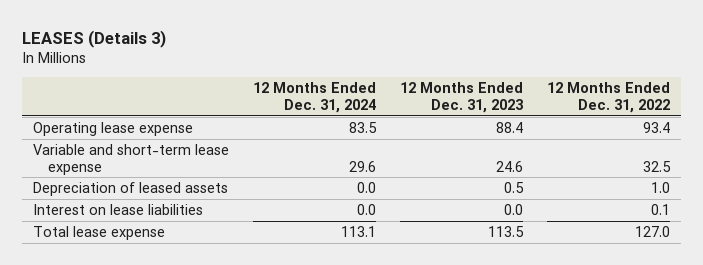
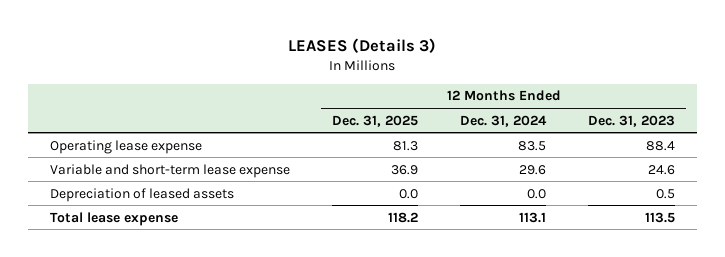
[546,82,670,114] 12 Months Ended Dec. 31, 2022 -> none
none -> [331,114,418,127] Dec. 31, 2025
[33,203,204,215] Interest on lease liabilities -> none

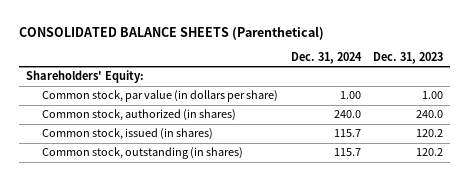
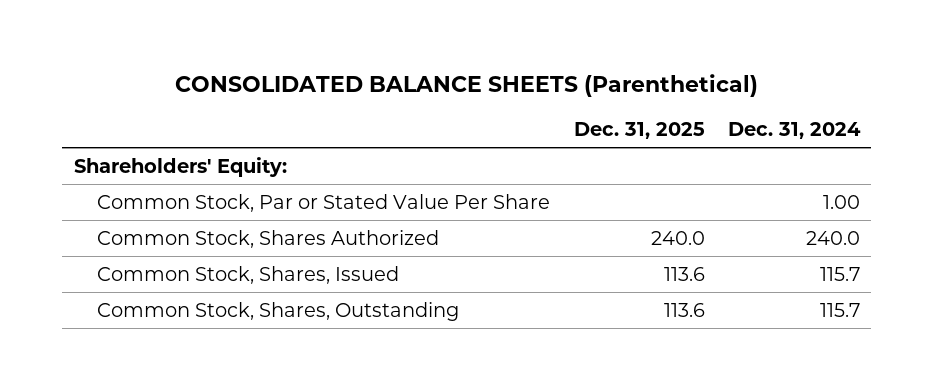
[373,51,444,64] Dec. 31, 2023 -> none
none -> [573,121,705,139] Dec. 31, 2025
[42,90,279,103] Common stock, par value (in dollars per share) -> [97,193,551,212] Common Stock, Par or Stated Value Per Share
[42,109,237,122] Common stock, authorized (in shares) -> [97,229,440,248] Common Stock, Shares Authorized
[42,128,214,141] Common stock, issued (in shares) -> [97,265,400,284] Common Stock, Shares, Issued
[42,147,244,160] Common stock, outstanding (in shares) -> [97,301,460,321] Common Stock, Shares, Outstanding

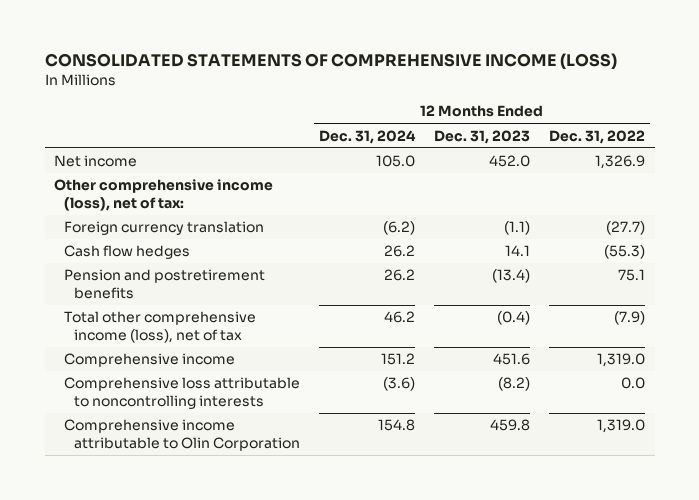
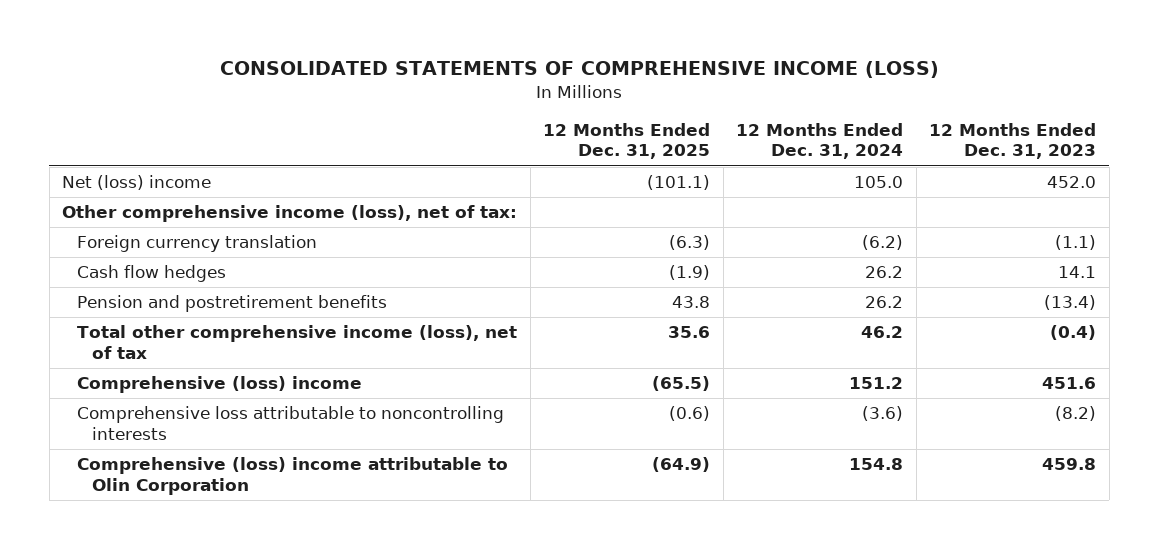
[549,129,646,144] Dec. 31, 2022 -> none
none -> [543,122,711,160] 12 Months Ended Dec. 31, 2025
[54,155,138,168] Net income -> [62,175,212,191] Net (loss) income
[64,353,236,368] Comprehensive income -> [77,376,363,394] Comprehensive (loss) income
[64,419,301,451] Comprehensive income attributable to Olin Corporation -> [77,457,509,495] Comprehensive (loss) income attributable to Olin Corporation

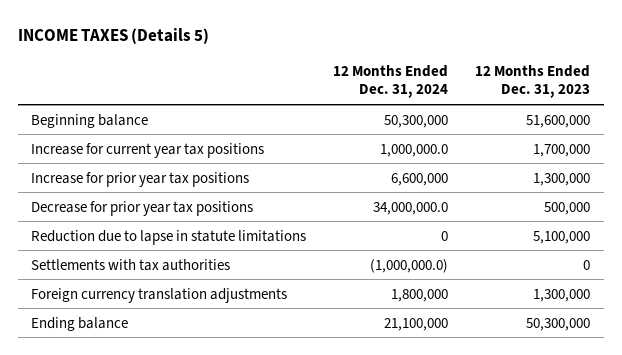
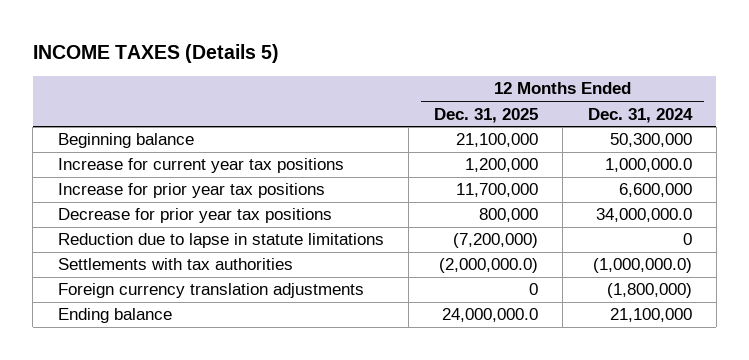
[475,64,591,99] 12 Months Ended Dec. 31, 2023 -> none
none -> [433,107,538,123] Dec. 31, 2025
[391,288,449,302] 1,800,000 -> [606,283,692,299] (1,800,000)

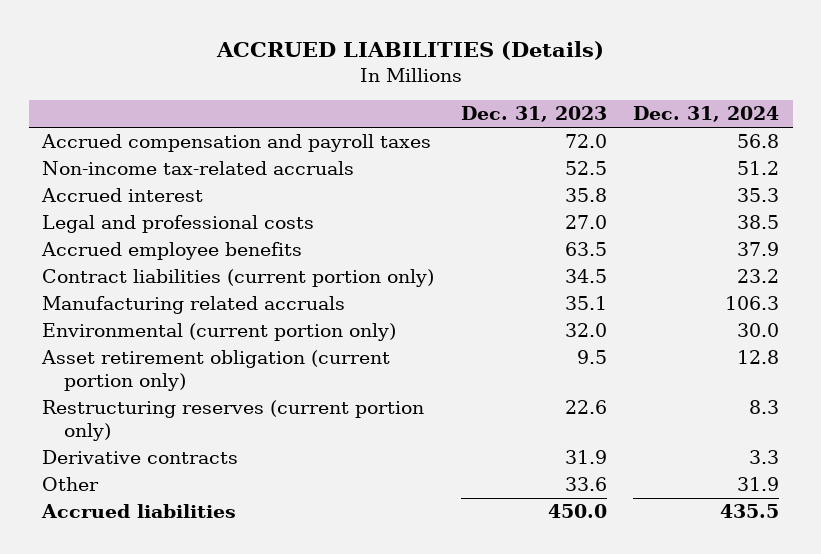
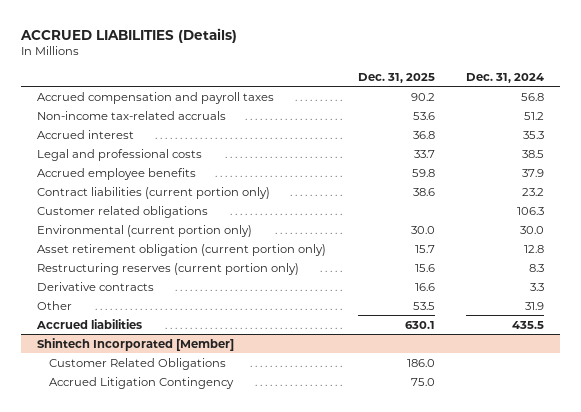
[460,106,607,123] Dec. 31, 2023 -> none
none -> [357,72,435,83] Dec. 31, 2025
[41,296,345,315] Manufacturing related accruals -> [37,205,209,218] Customer related obligations
none -> [37,337,235,351] Shintech Incorporated [Member]
none -> [49,357,227,370] Customer Related Obligations
none -> [49,376,235,389] Accrued Litigation Contingency

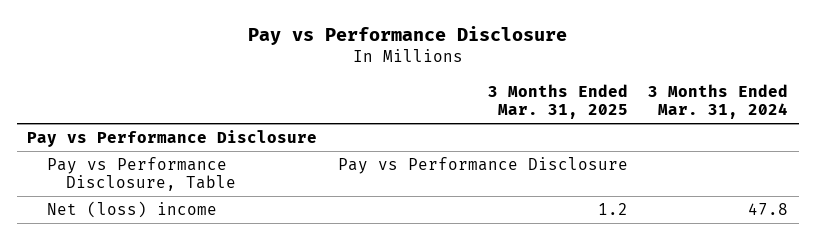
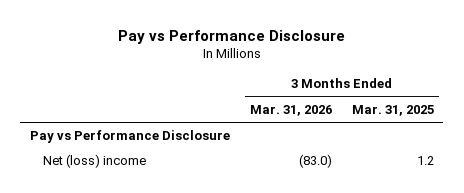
[648,83,789,119] 3 Months Ended Mar. 31, 2024 -> none
none -> [249,104,332,116] Mar. 31, 2026
[46,157,237,192] Pay vs Performance Disclosure, Table -> none

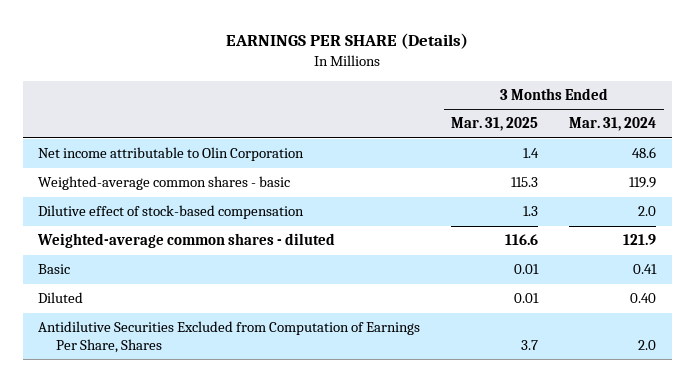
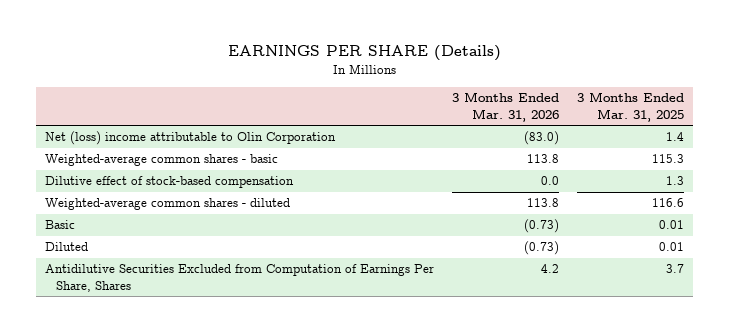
[569,117,657,132] Mar. 31, 2024 -> none
none -> [452,92,560,122] 3 Months Ended Mar. 31, 2026
[38,147,305,162] Net income attributable to Olin Corporation -> [45,131,337,146] Net (loss) income attributable to Olin Corporation

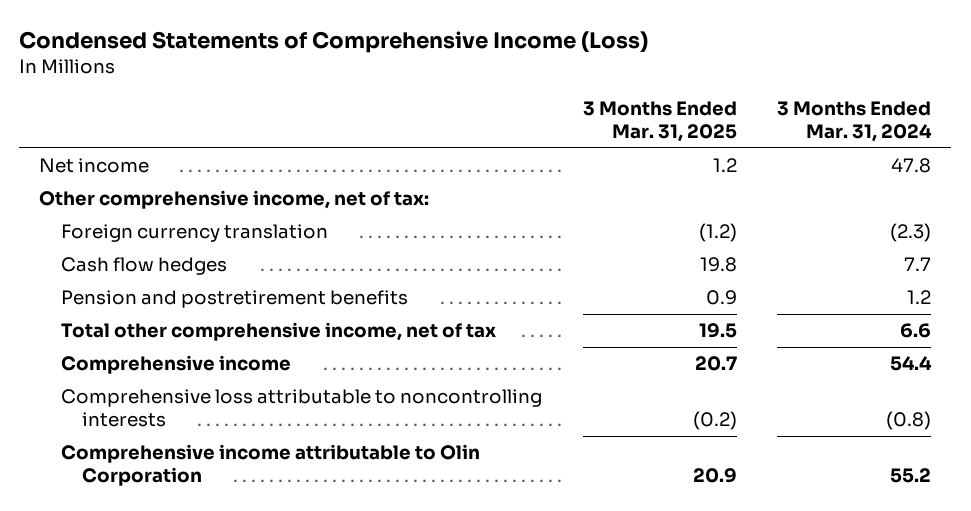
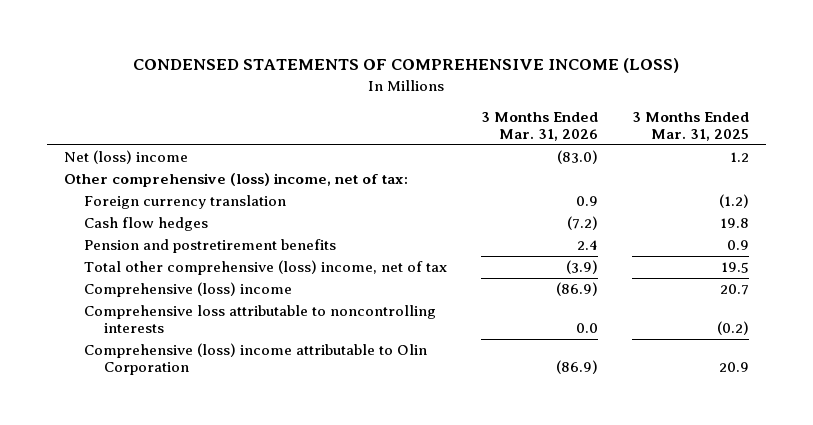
[19,30,649,53] Condensed Statements of Comprehensive Income (Loss) -> [133,58,680,74] CONDENSED STATEMENTS OF COMPREHENSIVE INCOME (LOSS)
[777,100,933,142] 3 Months Ended Mar. 31, 2024 -> none
none -> [480,111,598,142] 3 Months Ended Mar. 31, 2026
[39,158,150,174] Net income -> [64,149,189,164] Net (loss) income
[39,190,430,210] Other comprehensive income, net of tax: -> [64,172,409,187] Other comprehensive (loss) income, net of tax:
[60,322,496,342] Total other comprehensive income, net of tax -> [83,259,447,275] Total other comprehensive (loss) income, net of tax
[60,355,291,375] Comprehensive income -> [83,281,292,297] Comprehensive (loss) income
[60,444,480,487] Comprehensive income attributable to Olin Corporation -> [83,342,427,376] Comprehensive (loss) income attributable to Olin Corporation

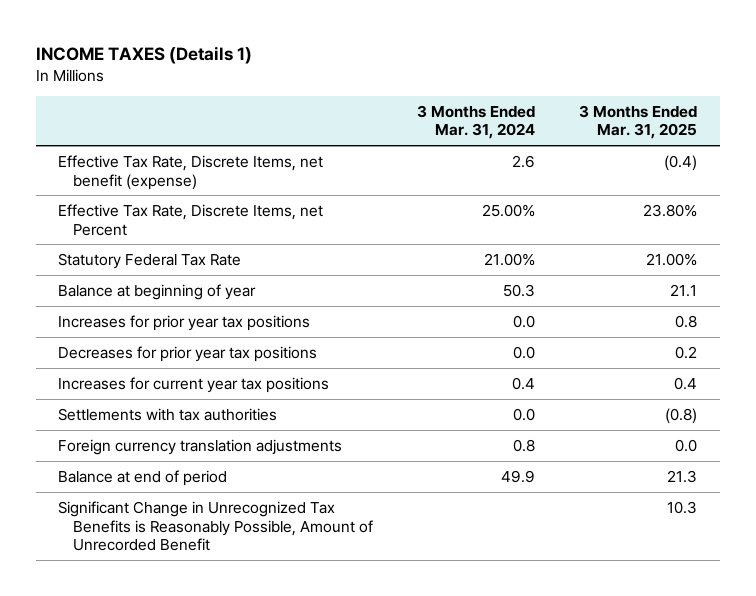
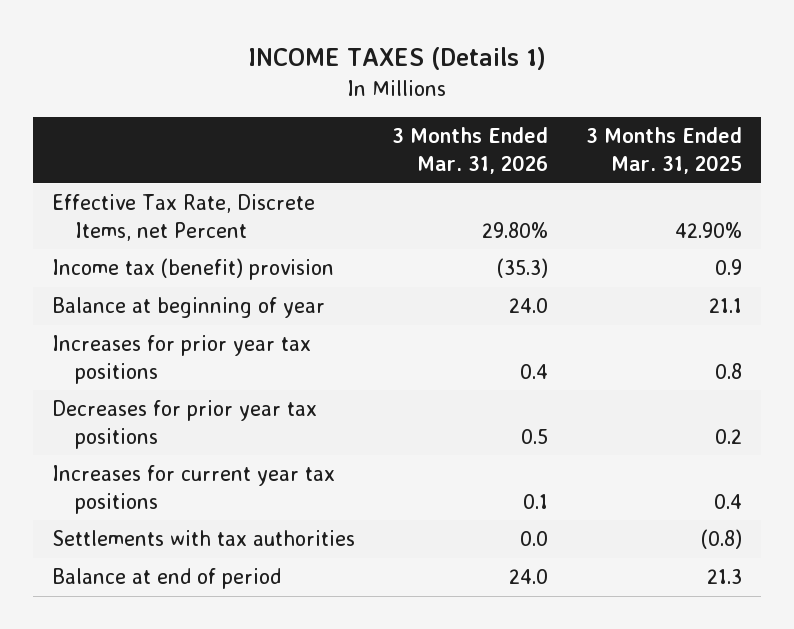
[417,104,536,140] 3 Months Ended Mar. 31, 2024 -> none
none -> [392,127,549,175] 3 Months Ended Mar. 31, 2026
[58,154,324,190] Effective Tax Rate, Discrete Items, net benefit (expense) -> none
[58,252,242,269] Statutory Federal Tax Rate -> none
[643,203,698,217] 23.80% -> [675,221,743,238] 42.90%
none -> [51,258,334,281] Income tax (benefit) provision
[58,438,343,455] Foreign currency translation adjustments -> none
[58,500,373,552] Significant Change in Unrecognized Tax Benefits is Reasonably Possible, Amount of Unrecorded Benefit -> none

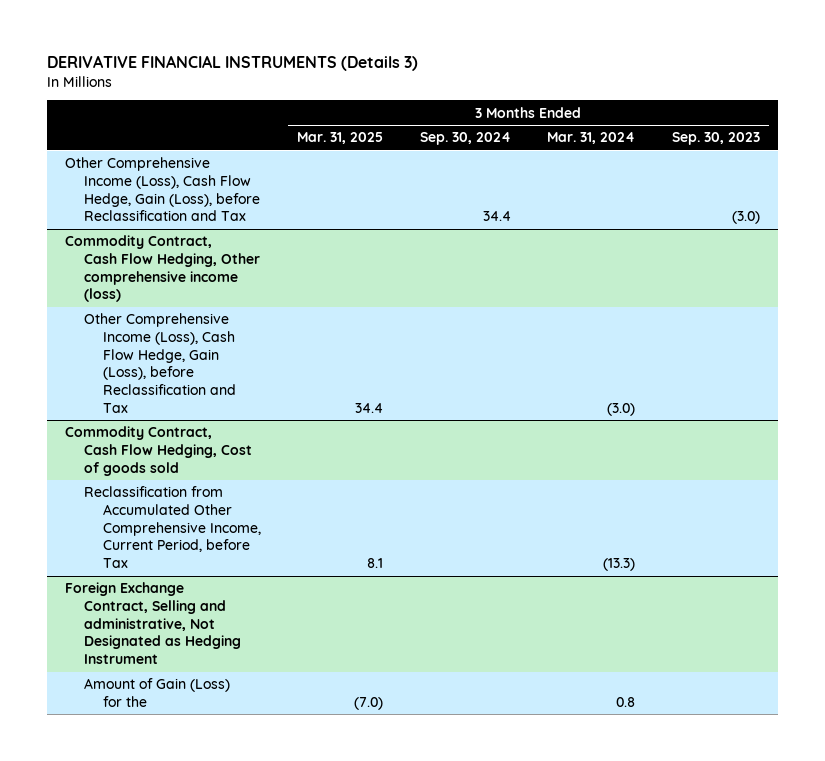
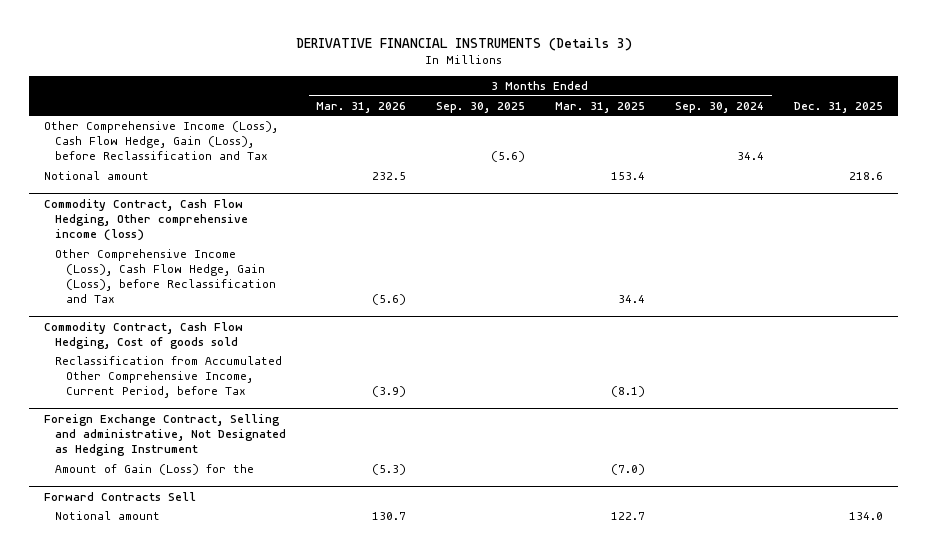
[547,132,636,145] Mar. 31, 2024 -> none
[671,132,760,146] Sep. 30, 2023 -> none
none -> [316,101,407,113] Mar. 31, 2026
none -> [436,101,526,113] Sep. 30, 2025
none -> [794,101,884,113] Dec. 31, 2025
none -> [44,171,150,181] Notional amount
[367,558,384,569] 8.1 -> [611,386,646,398] (8.1)
none -> [44,491,197,501] Forward Contracts Sell
none -> [55,511,161,521] Notional amount

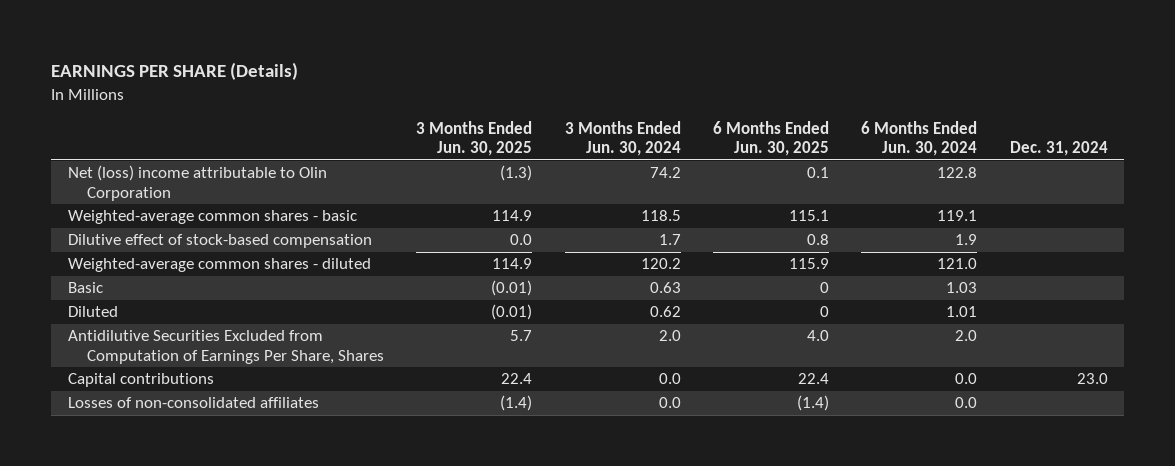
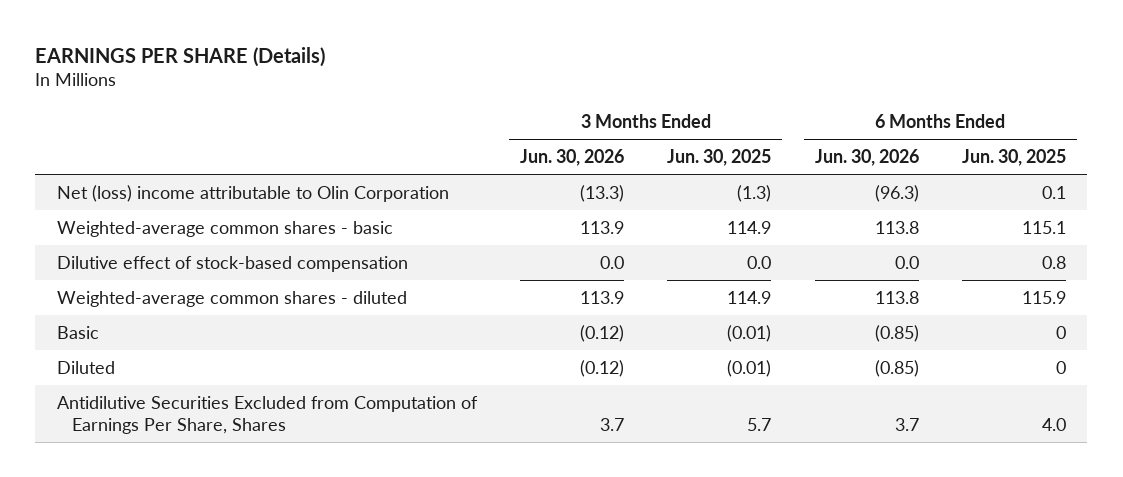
[564,120,681,157] 3 Months Ended Jun. 30, 2024 -> none
[861,120,978,157] 6 Months Ended Jun. 30, 2024 -> none
[1009,141,1108,157] Dec. 31, 2024 -> none
none -> [520,149,625,167] Jun. 30, 2026
none -> [814,149,919,167] Jun. 30, 2026
[67,373,214,388] Capital contributions -> none
[67,397,319,409] Losses of non-consolidated affiliates -> none

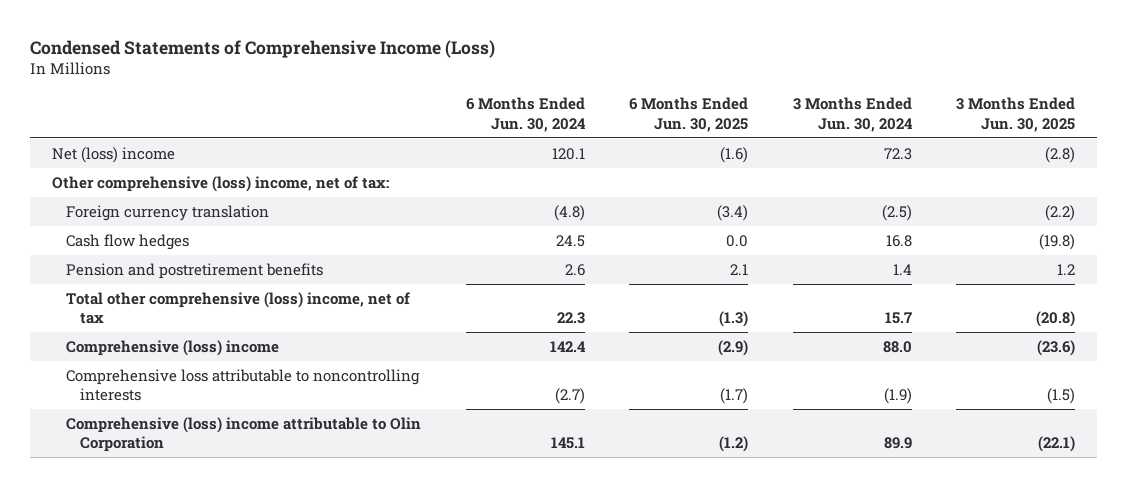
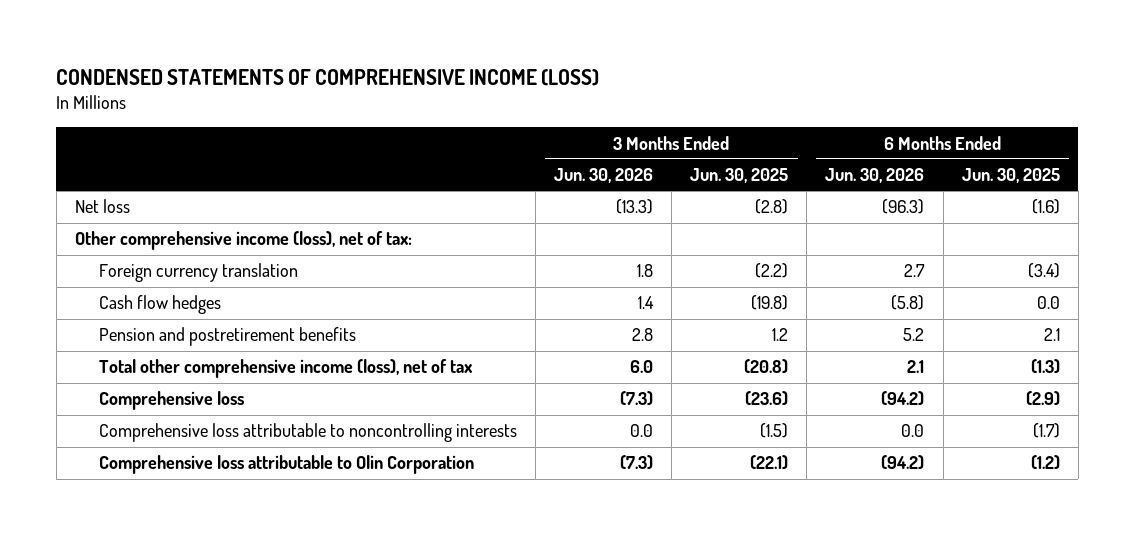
[30,39,496,58] Condensed Statements of Comprehensive Income (Loss) -> [56,68,600,86] CONDENSED STATEMENTS OF COMPREHENSIVE INCOME (LOSS)
[465,97,586,132] 6 Months Ended Jun. 30, 2024 -> none
[792,97,913,132] 3 Months Ended Jun. 30, 2024 -> none
none -> [554,168,654,184] Jun. 30, 2026
none -> [825,168,925,184] Jun. 30, 2026
[52,146,176,163] Net (loss) income -> [75,199,131,214] Net loss
[52,175,390,192] Other comprehensive (loss) income, net of tax: -> [75,231,413,251] Other comprehensive income (loss), net of tax:
[66,291,411,325] Total other comprehensive (loss) income, net of tax -> [98,359,473,379] Total other comprehensive income (loss), net of tax
[66,339,280,356] Comprehensive (loss) income -> [98,391,244,411] Comprehensive loss
[66,416,422,453] Comprehensive (loss) income attributable to Olin Corporation -> [98,455,474,475] Comprehensive loss attributable to Olin Corporation

